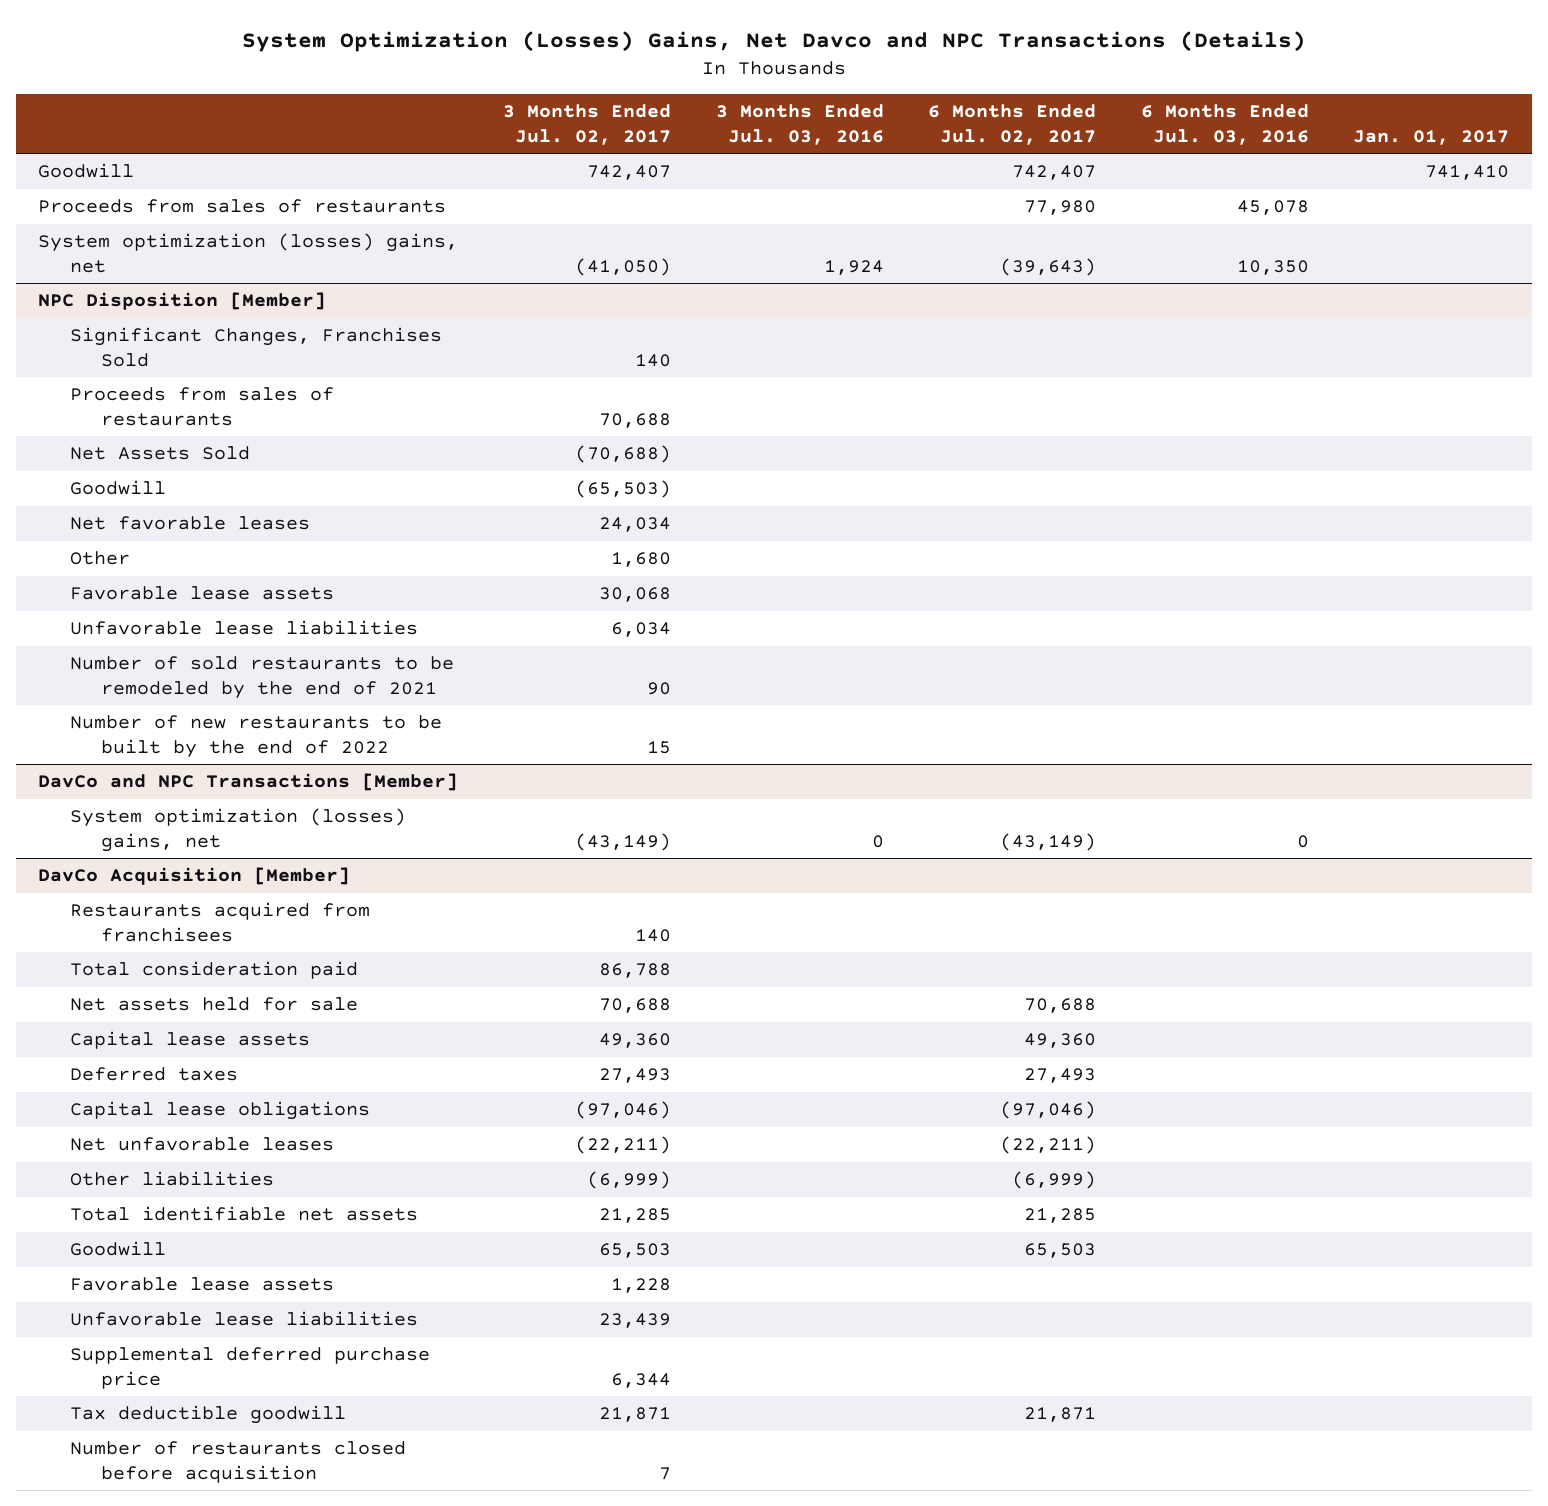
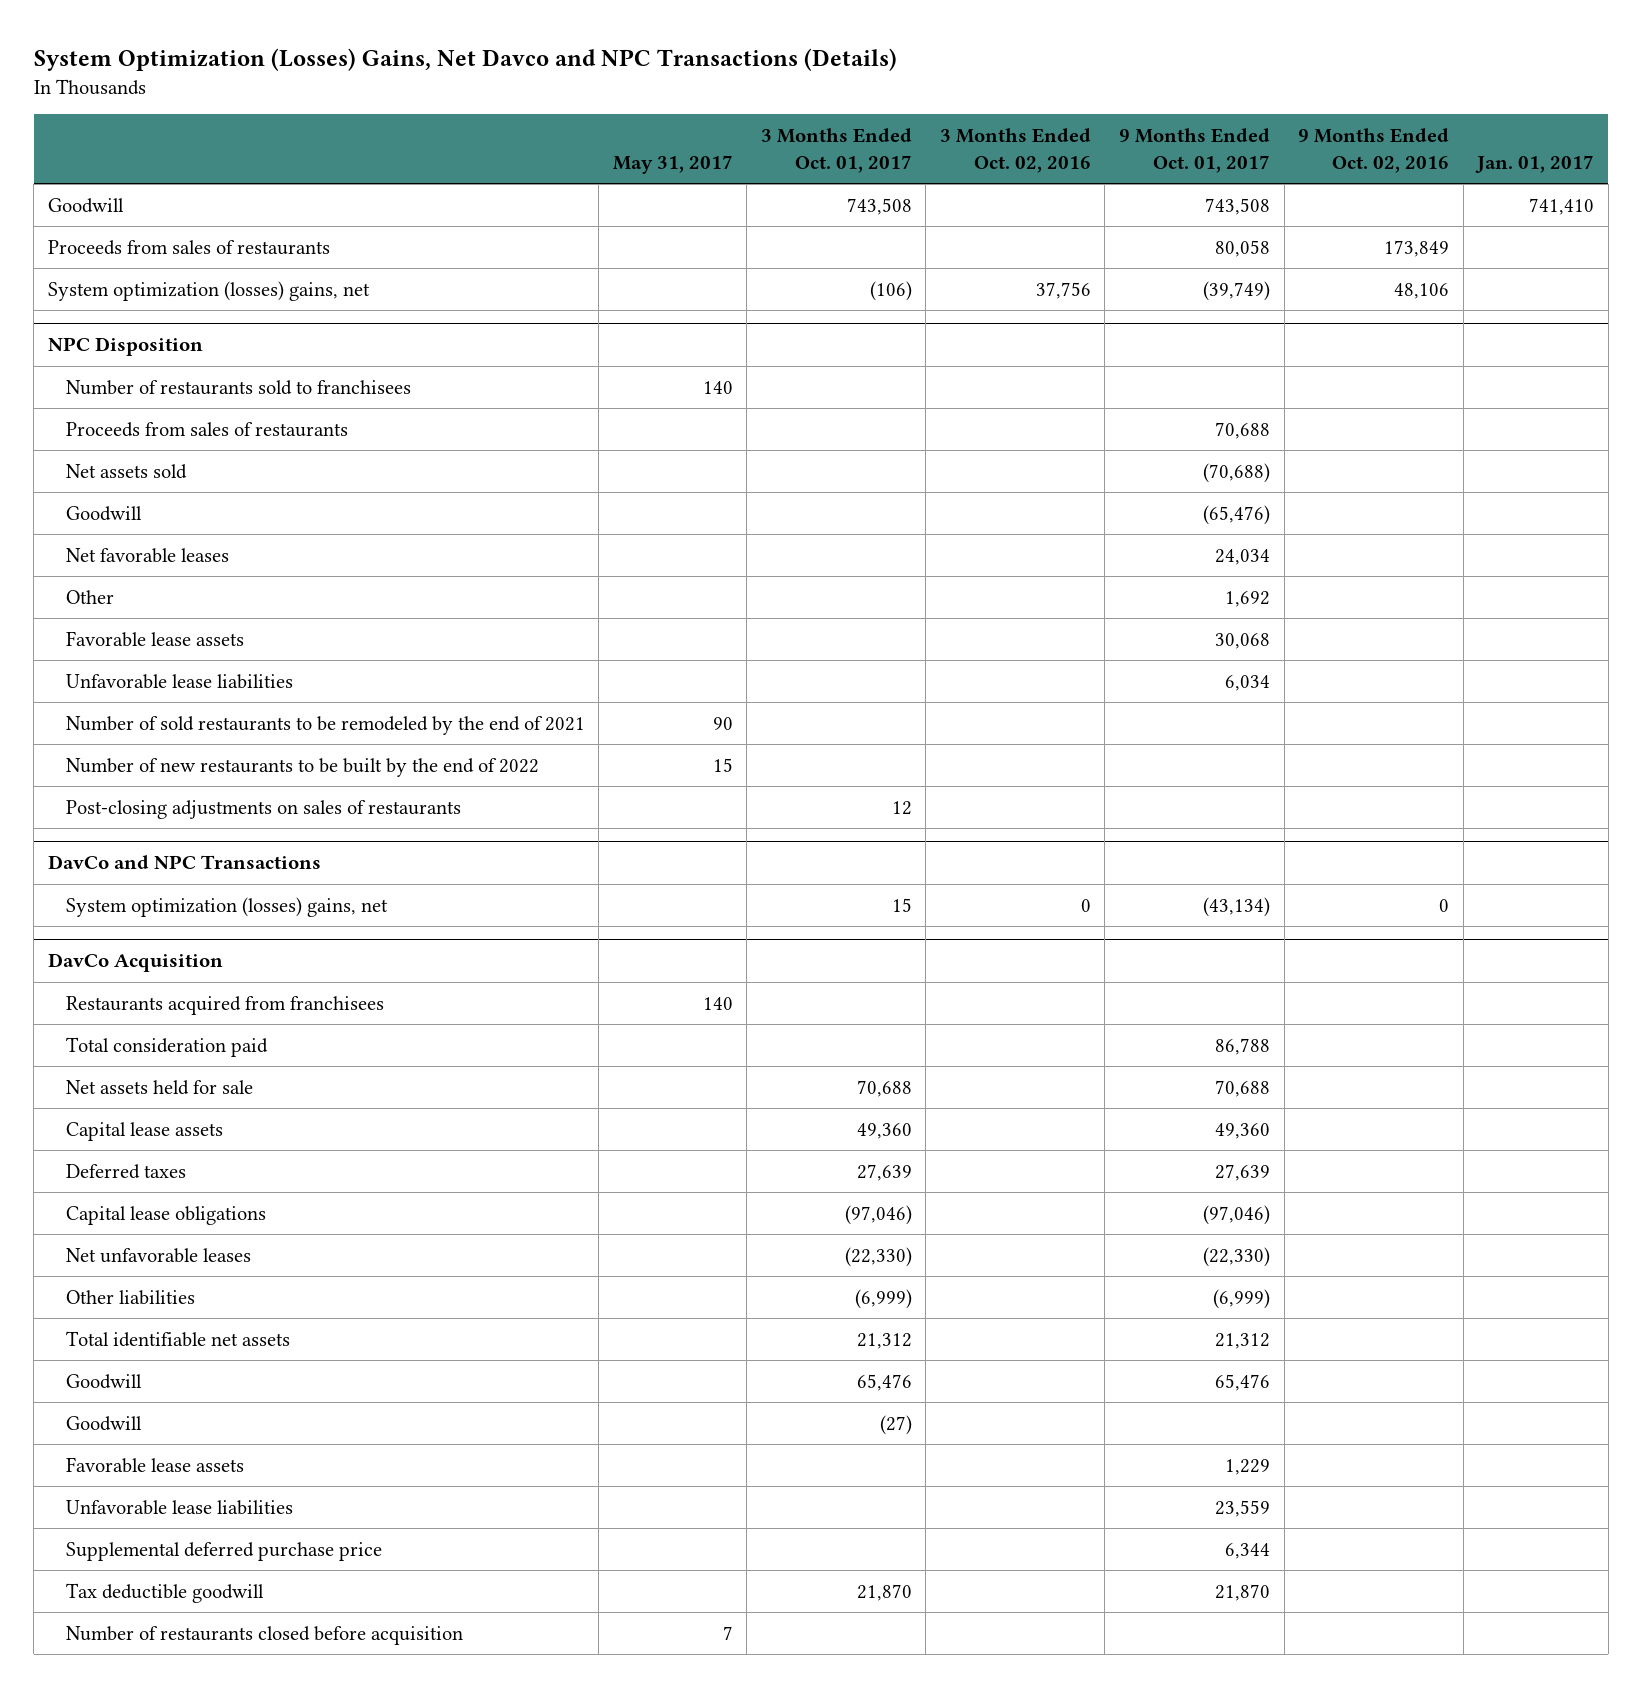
[502,104,671,145] 3 Months Ended Jul. 02, 2017 -> none
[715,104,884,145] 3 Months Ended Jul. 03, 2016 -> none
[928,104,1097,145] 6 Months Ended Jul. 02, 2017 -> none
[1140,104,1309,145] 6 Months Ended Jul. 03, 2016 -> none
none -> [612,154,733,174] May 31, 2017
none -> [760,128,912,173] 3 Months Ended Oct. 01, 2017
none -> [939,128,1091,173] 3 Months Ended Oct. 02, 2016
none -> [1118,128,1270,173] 9 Months Ended Oct. 01, 2017
none -> [1298,128,1450,173] 9 Months Ended Oct. 02, 2016
[38,292,327,311] NPC Disposition [Member] -> [47,337,203,357] NPC Disposition
[69,327,442,367] Significant Changes, Franchises Sold -> [65,379,411,395] Number of restaurants sold to franchisees
[69,446,250,461] Net Assets Sold -> [65,463,187,479] Net assets sold
none -> [65,799,461,819] Post-closing adjustments on sales of restaurants
[38,773,459,792] DavCo and NPC Transactions [Member] -> [47,855,321,870] DavCo and NPC Transactions
[38,867,351,886] DavCo Acquisition [Member] -> [47,953,223,973] DavCo Acquisition
none -> [65,1415,142,1431] Goodwill

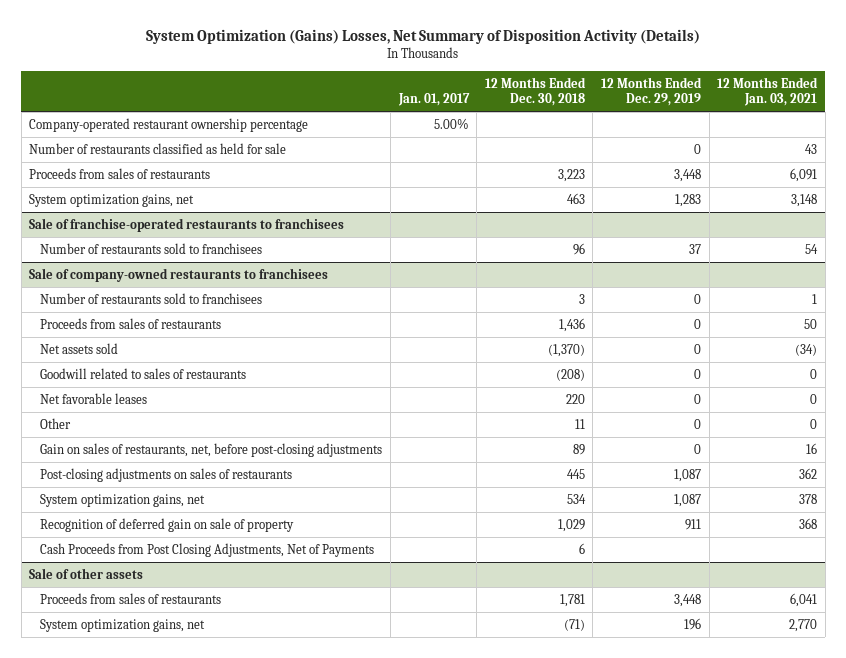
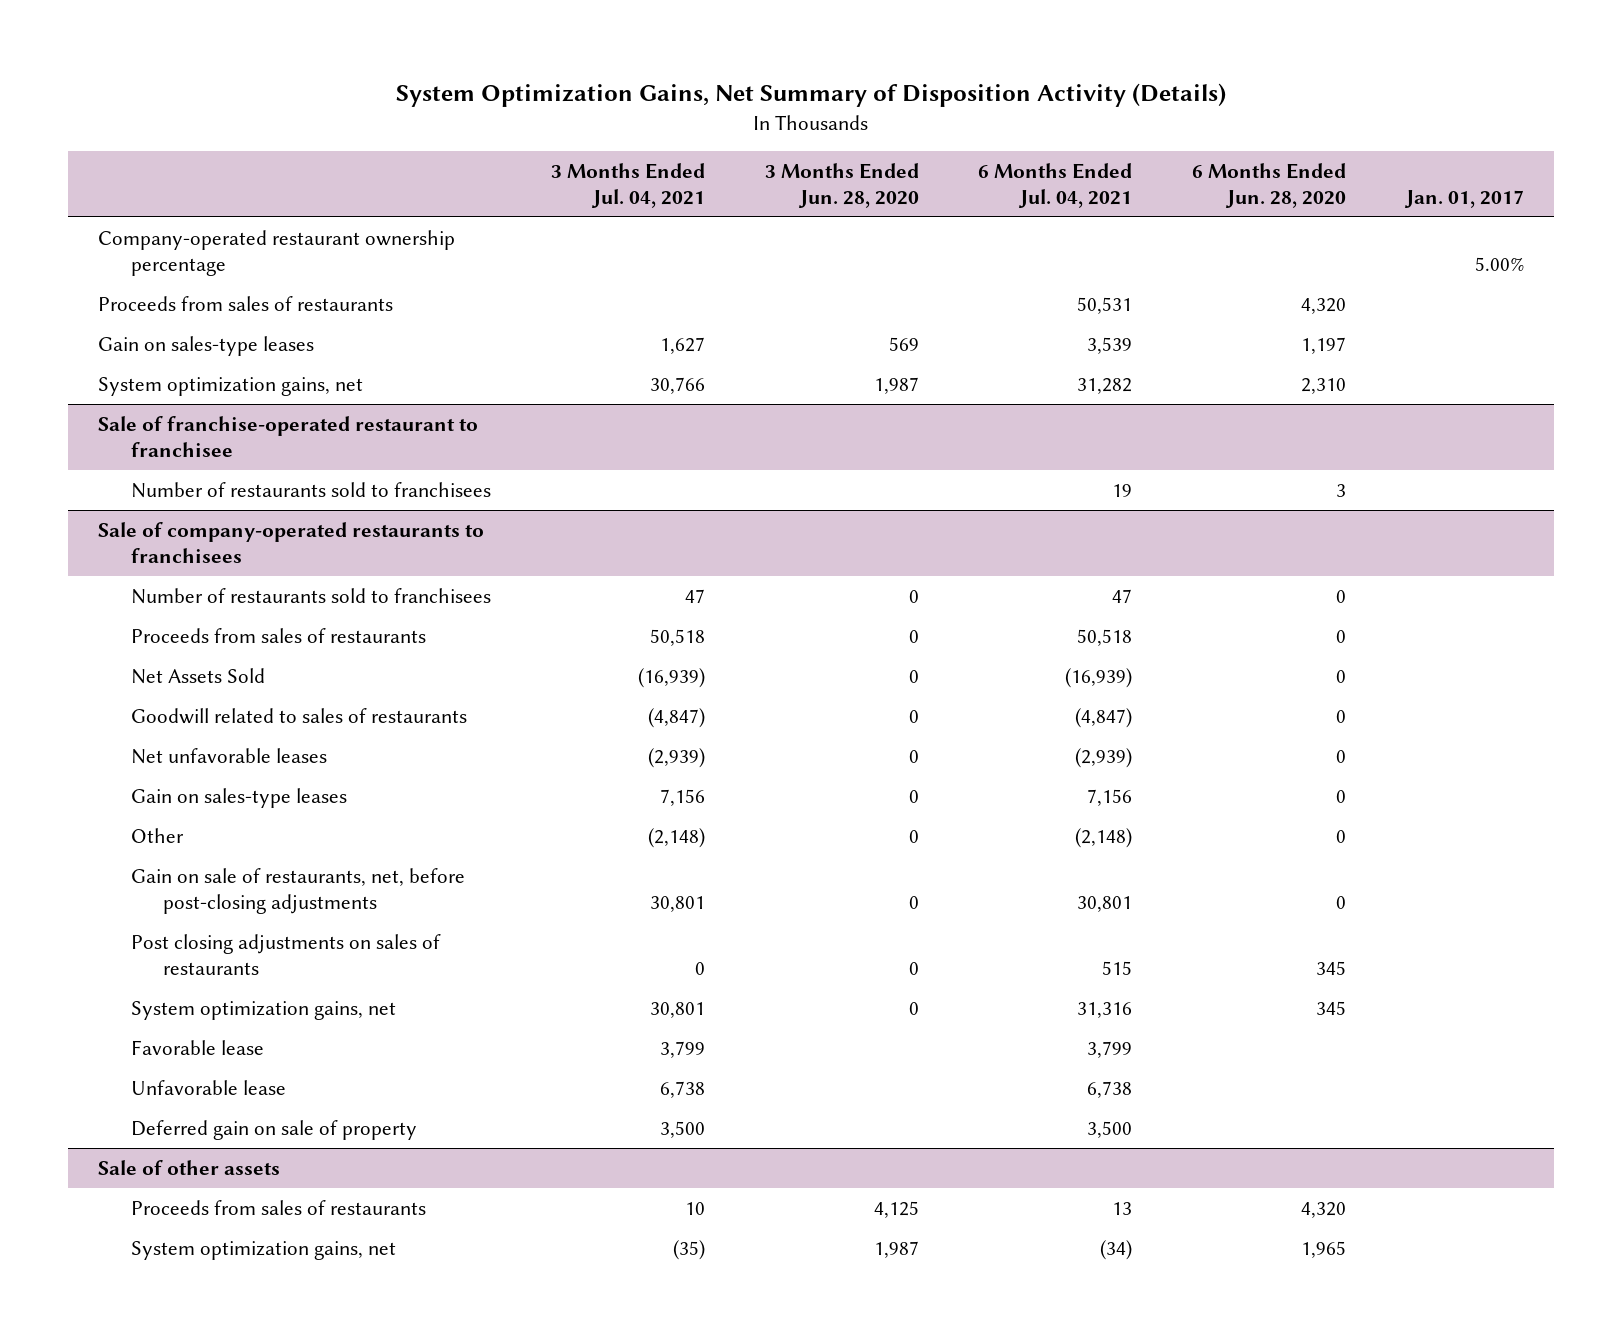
[146,28,701,44] System Optimization (Gains) Losses, Net Summary of Disposition Activity (Details) -> [396,83,1227,108] System Optimization Gains, Net Summary of Disposition Activity (Details)
[484,76,586,107] 12 Months Ended Dec. 30, 2018 -> none
[600,76,702,107] 12 Months Ended Dec. 29, 2019 -> none
[717,76,819,107] 12 Months Ended Jan. 03, 2021 -> none
none -> [550,162,705,208] 3 Months Ended Jul. 04, 2021
none -> [764,162,919,208] 3 Months Ended Jun. 28, 2020
none -> [978,162,1133,208] 6 Months Ended Jul. 04, 2021
none -> [1192,162,1347,208] 6 Months Ended Jun. 28, 2020
[29,142,287,154] Number of restaurants classified as held for sale -> none
none -> [98,335,315,356] Gain on sales-type leases
[29,217,345,232] Sale of franchise-operated restaurants to franchisees -> [98,415,479,457] Sale of franchise-operated restaurant to franchisee
[29,267,329,282] Sale of company-owned restaurants to franchisees -> [98,521,485,563] Sale of company-operated restaurants to franchisees
[40,342,119,354] Net assets sold -> [130,667,265,684] Net Assets Sold
[40,392,148,404] Net favorable leases -> [130,747,327,764] Net unfavorable leases
none -> [130,787,347,808] Gain on sales-type leases
[40,442,383,457] Gain on sales of restaurants, net, before post-closing adjustments -> [130,867,465,914] Gain on sale of restaurants, net, before post-closing adjustments
[40,467,293,482] Post-closing adjustments on sales of restaurants -> [130,933,441,975] Post closing adjustments on sales of restaurants
[40,542,375,557] Cash Proceeds from Post Closing Adjustments, Net of Payments -> none
none -> [130,1039,264,1055] Favorable lease
none -> [130,1079,286,1095] Unfavorable lease
[40,517,295,532] Recognition of deferred gain on sale of property -> [130,1119,417,1140] Deferred gain on sale of property

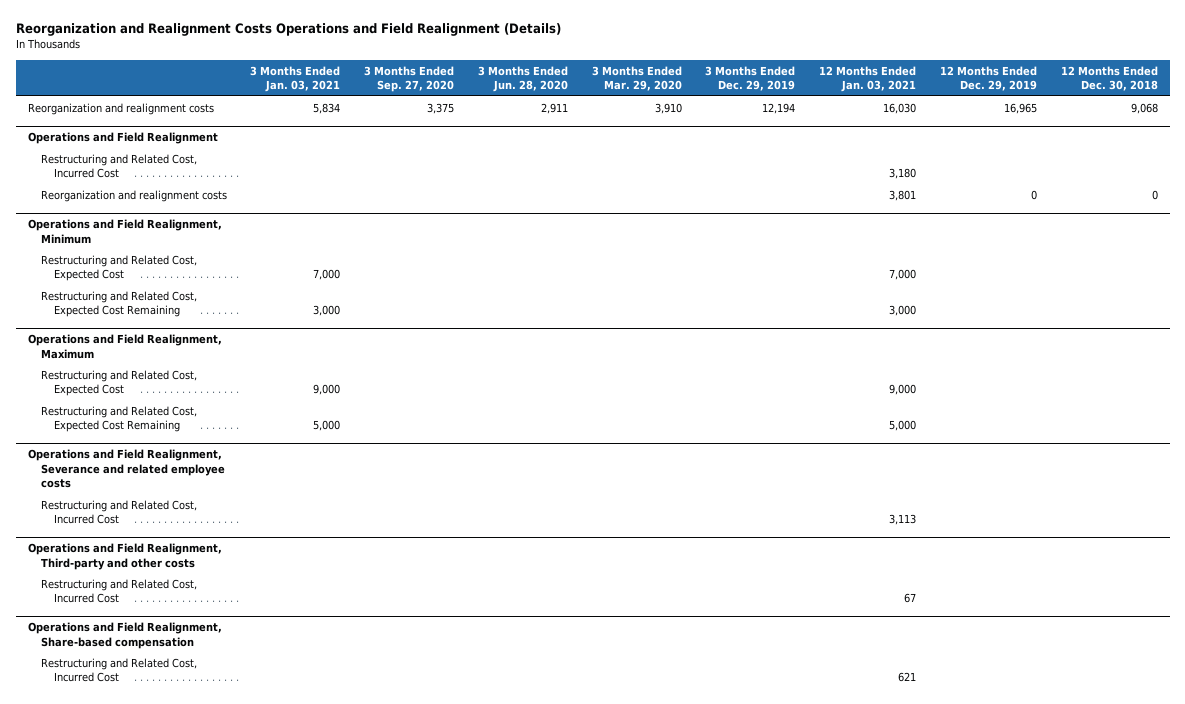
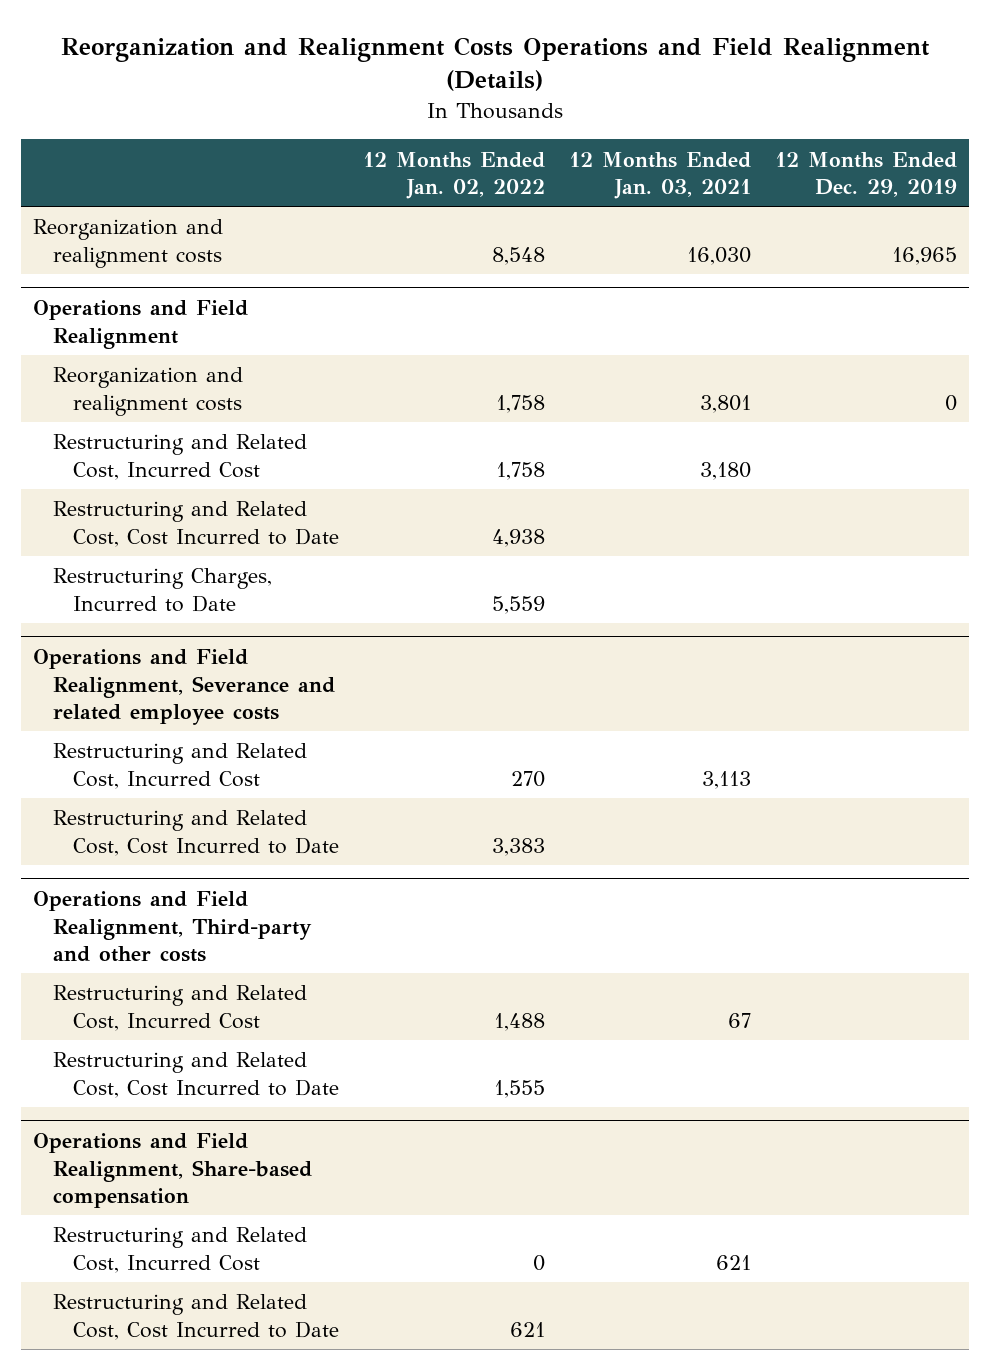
[250,65,341,93] 3 Months Ended Jan. 03, 2021 -> none
[364,65,455,93] 3 Months Ended Sep. 27, 2020 -> none
[477,65,568,93] 3 Months Ended Jun. 28, 2020 -> none
[591,65,682,92] 3 Months Ended Mar. 29, 2020 -> none
[705,65,796,92] 3 Months Ended Dec. 29, 2019 -> none
[1060,65,1158,92] 12 Months Ended Dec. 30, 2018 -> none
none -> [362,151,545,200] 12 Months Ended Jan. 02, 2022
[27,219,222,244] Operations and Field Realignment, Minimum -> none
[40,255,197,282] Restructuring and Related Cost, Expected Cost -> none
[40,291,197,318] Restructuring and Related Cost, Expected Cost Remaining -> none
[27,334,222,359] Operations and Field Realignment, Maximum -> none
[40,370,197,397] Restructuring and Related Cost, Expected Cost -> none
[40,406,197,433] Restructuring and Related Cost, Expected Cost Remaining -> none
[40,154,197,179] Restructuring and Related Cost, Incurred Cost -> [52,434,307,480] Restructuring and Related Cost, Incurred Cost
none -> [52,501,339,547] Restructuring and Related Cost, Cost Incurred to Date
none -> [52,568,272,612] Restructuring Charges, Incurred to Date
none -> [52,810,339,856] Restructuring and Related Cost, Cost Incurred to Date
none -> [52,1052,339,1098] Restructuring and Related Cost, Cost Incurred to Date
none -> [52,1294,339,1340] Restructuring and Related Cost, Cost Incurred to Date

